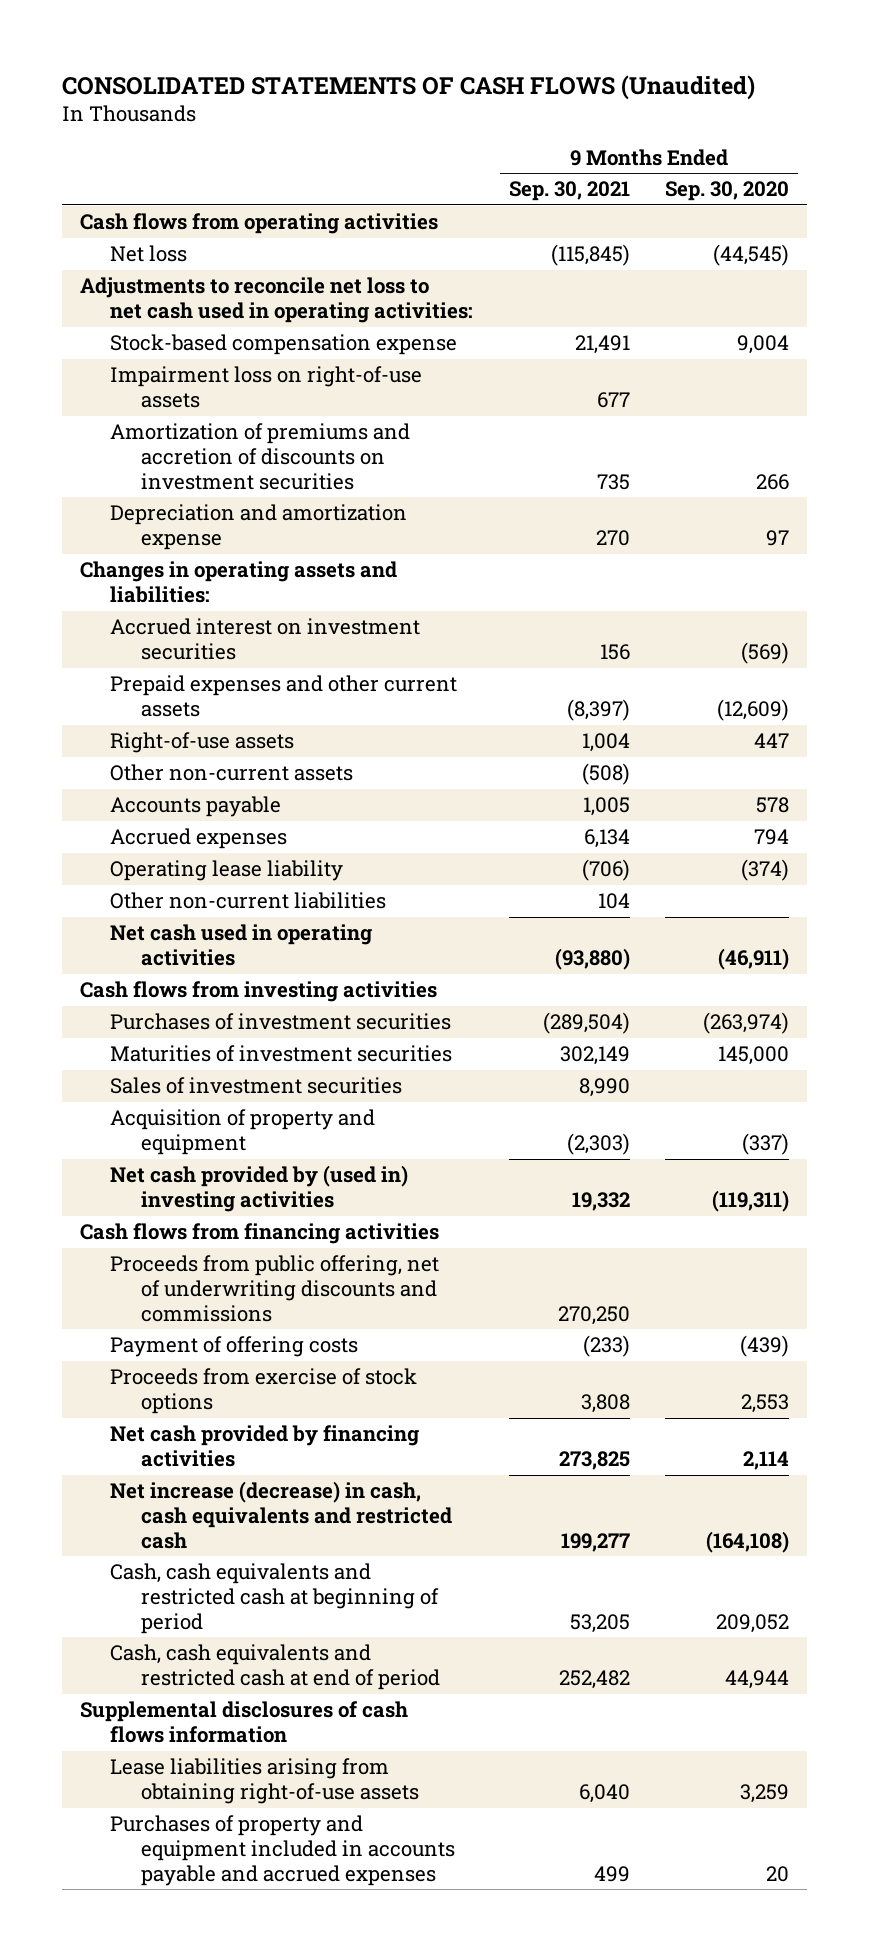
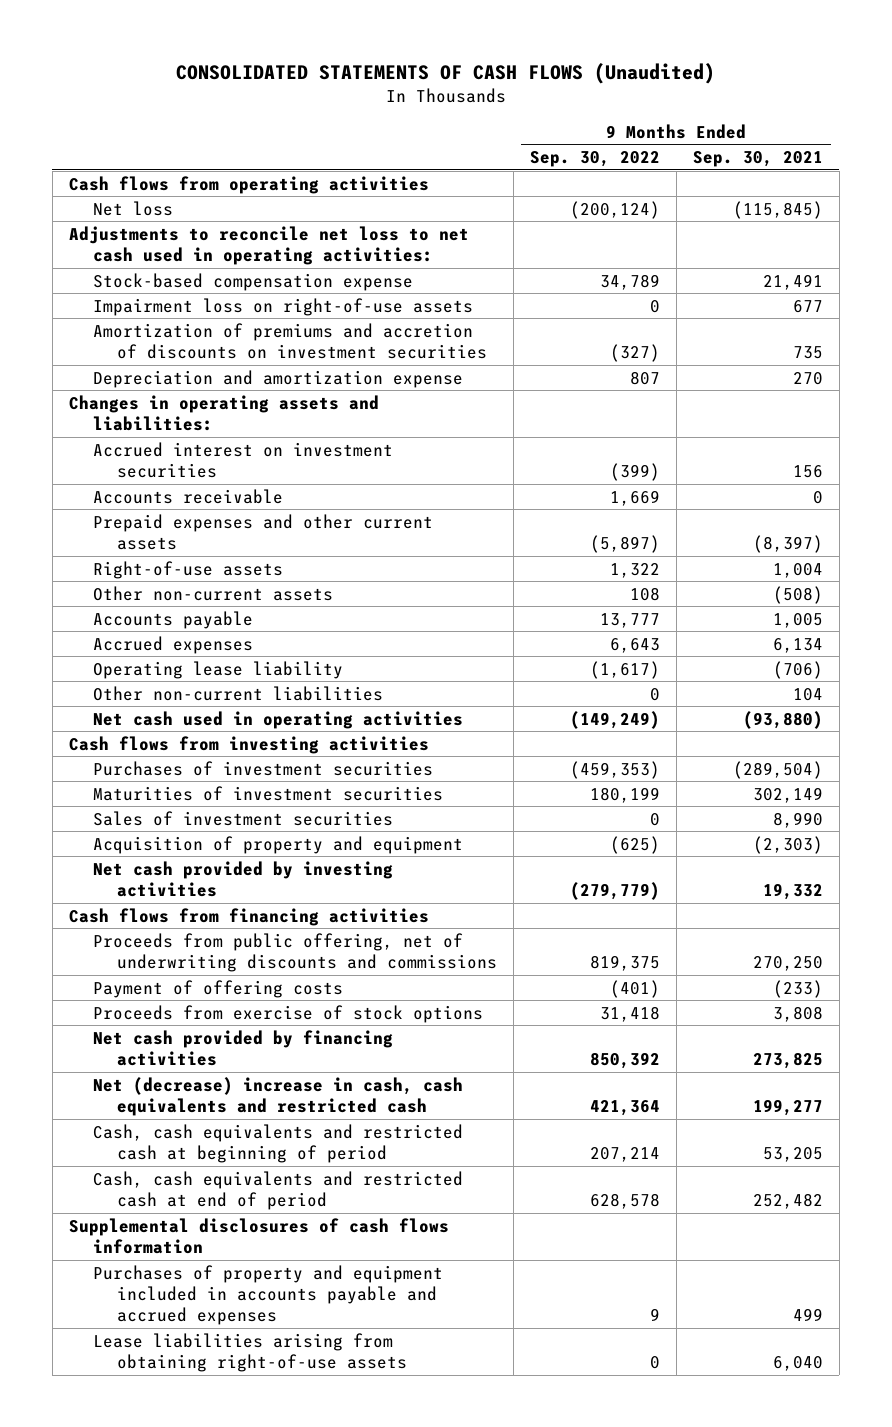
[665,181,790,202] Sep. 30, 2020 -> none
none -> [529,151,660,168] Sep. 30, 2022
none -> [92,488,283,504] Accounts receivable
[110,1165,409,1213] Net cash provided by (used in) investing activities -> [92,860,393,897] Net cash provided by investing activities
[110,1481,453,1550] Net increase (decrease) in cash, cash equivalents and restricted cash -> [92,1076,463,1116] Net (decrease) increase in cash, cash equivalents and restricted cash
[110,1758,420,1805] Lease liabilities arising from obtaining right-of-use assets -> [92,1332,407,1372] Lease liabilities arising from obtaining right-of-use assets

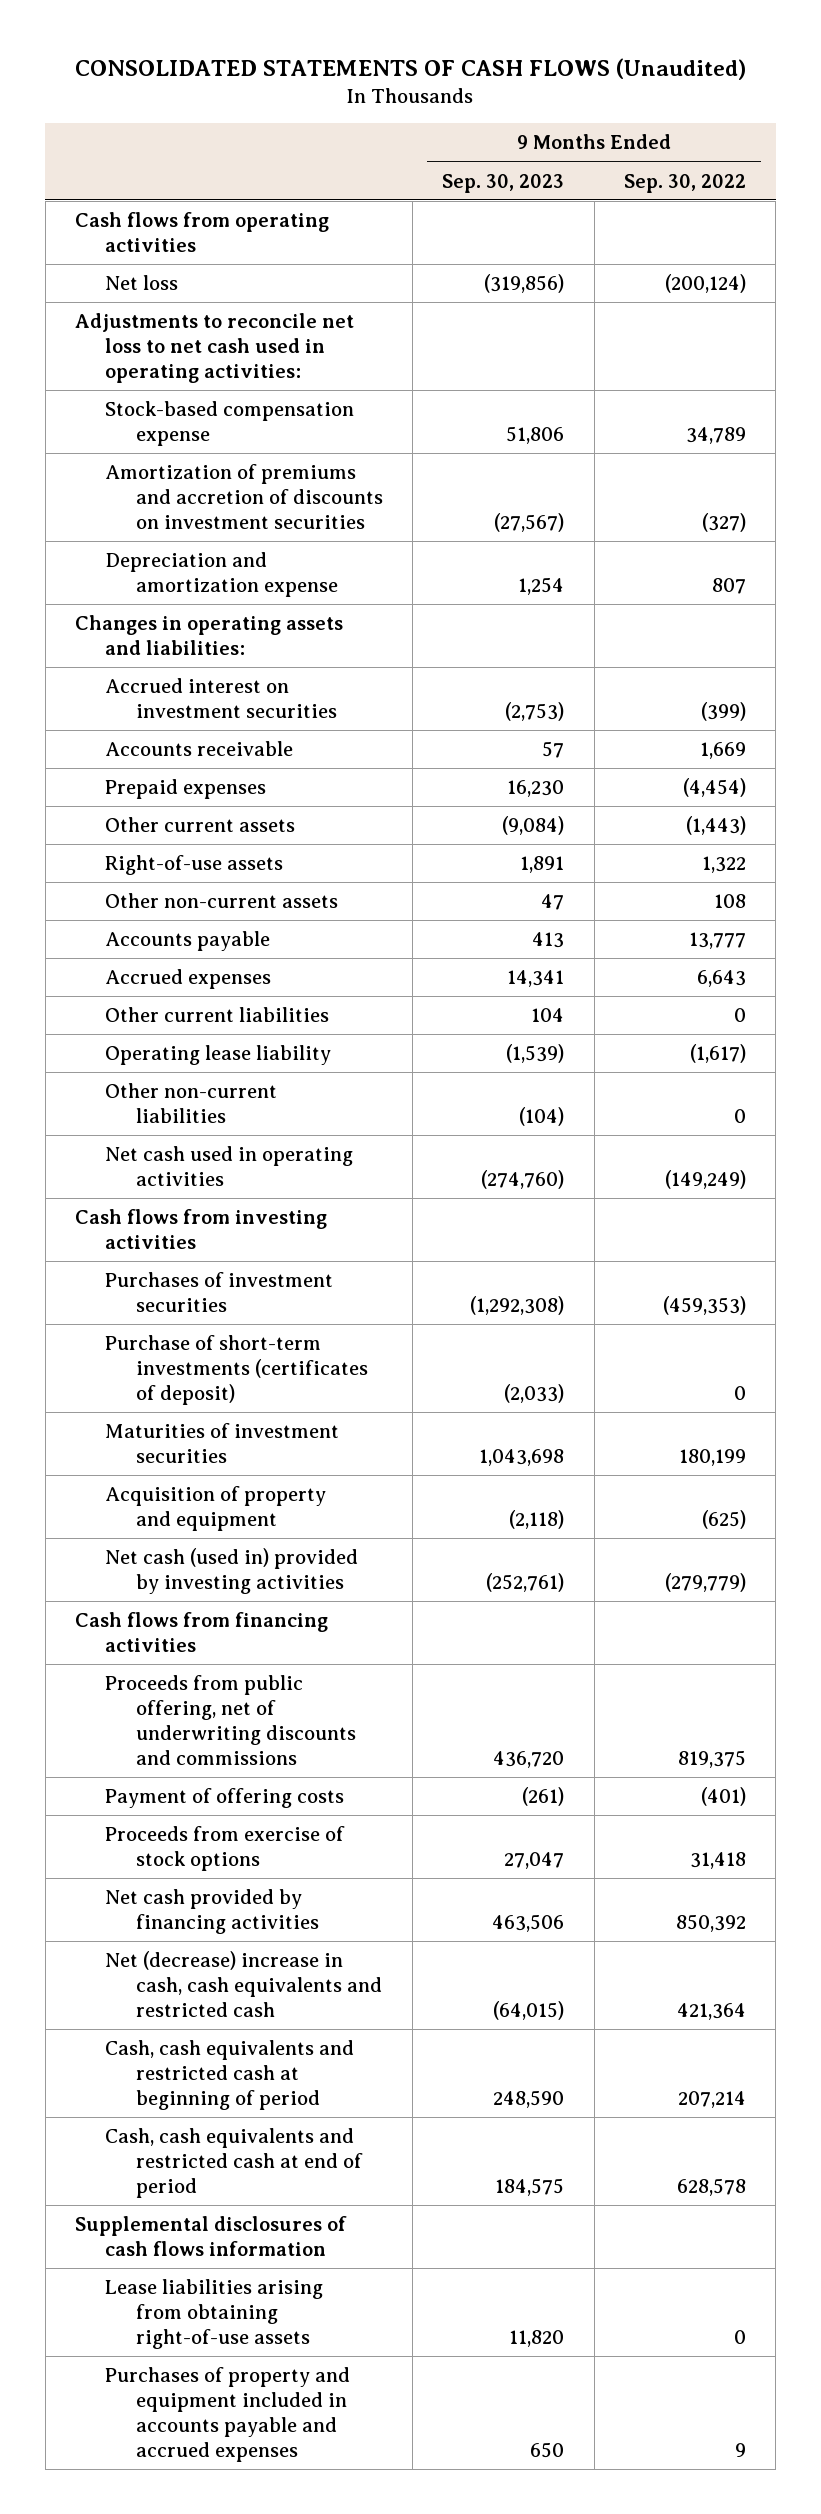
[692,151,823,168] Sep. 30, 2021 -> none
none -> [442,173,565,193] Sep. 30, 2023
[92,297,473,316] Impairment loss on right-of-use assets -> none
[92,513,433,550] Prepaid expenses and other current assets -> [105,778,267,799] Prepaid expenses
[589,534,660,553] (5,897) -> [682,777,746,797] (4,454)
none -> [105,816,296,832] Other current assets
none -> [105,1006,330,1022] Other current liabilities
none -> [105,1334,368,1405] Purchase of short-term investments (certificates of deposit)
[92,810,393,826] Sales of investment securities -> none
[92,860,393,897] Net cash provided by investing activities -> [105,1547,359,1594] Net cash (used in) provided by investing activities
[92,1264,443,1326] Purchases of property and equipment included in accounts payable and accrued expenses -> [105,2366,351,2462] Purchases of property and equipment included in accounts payable and accrued expenses

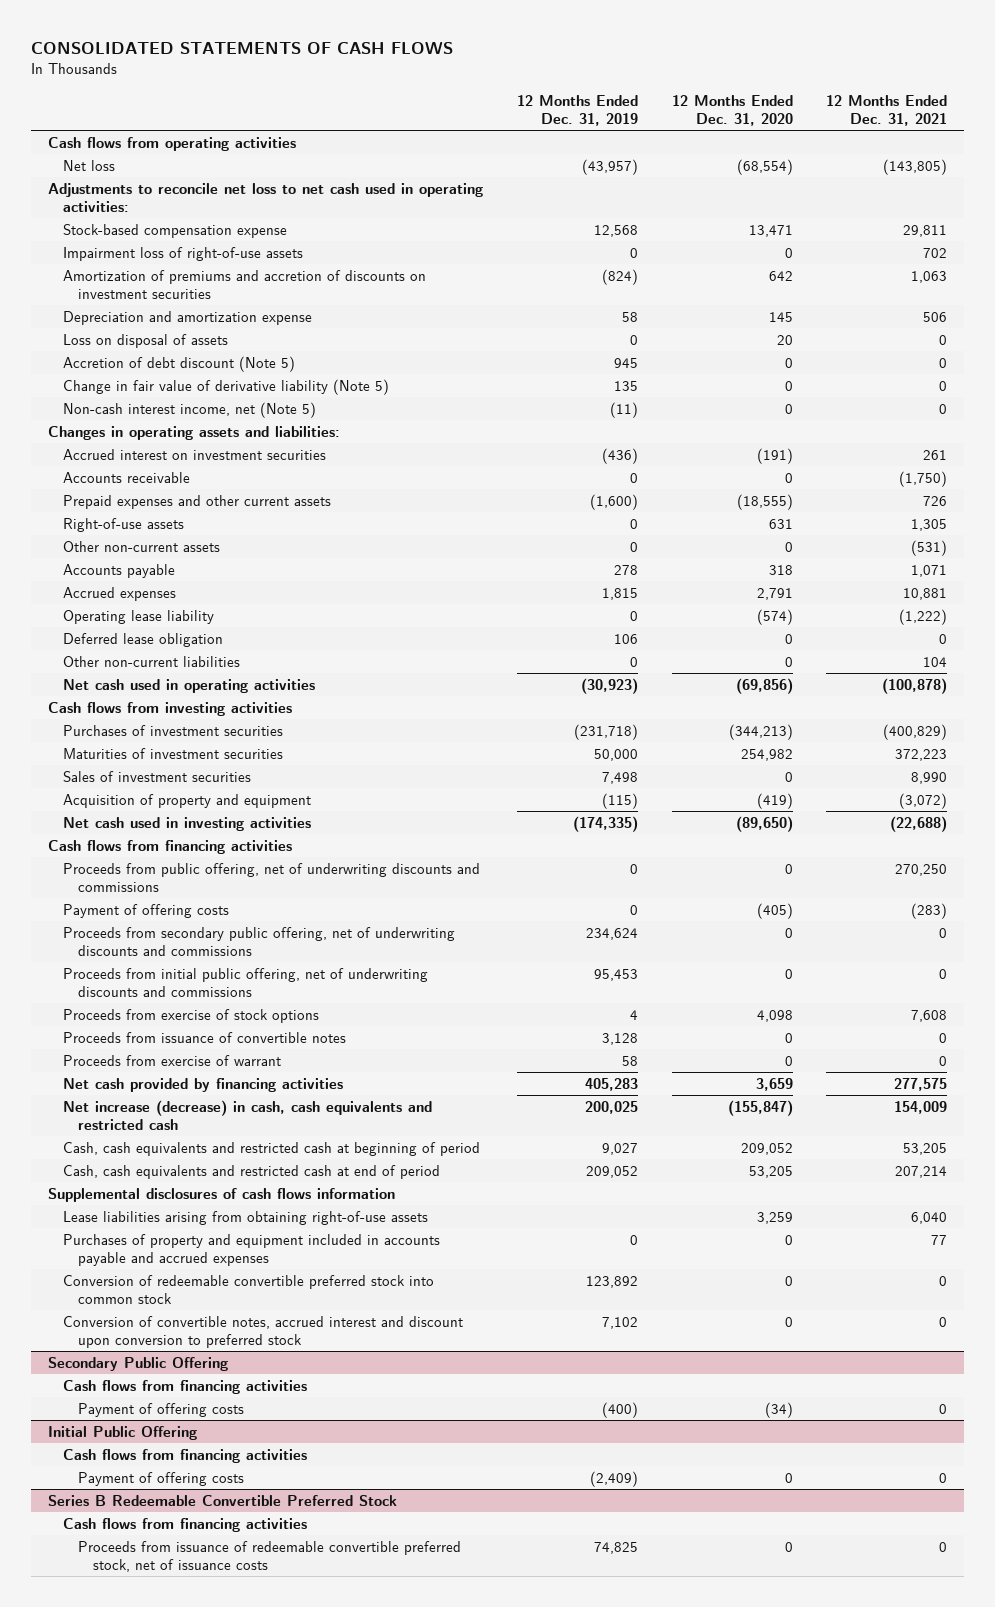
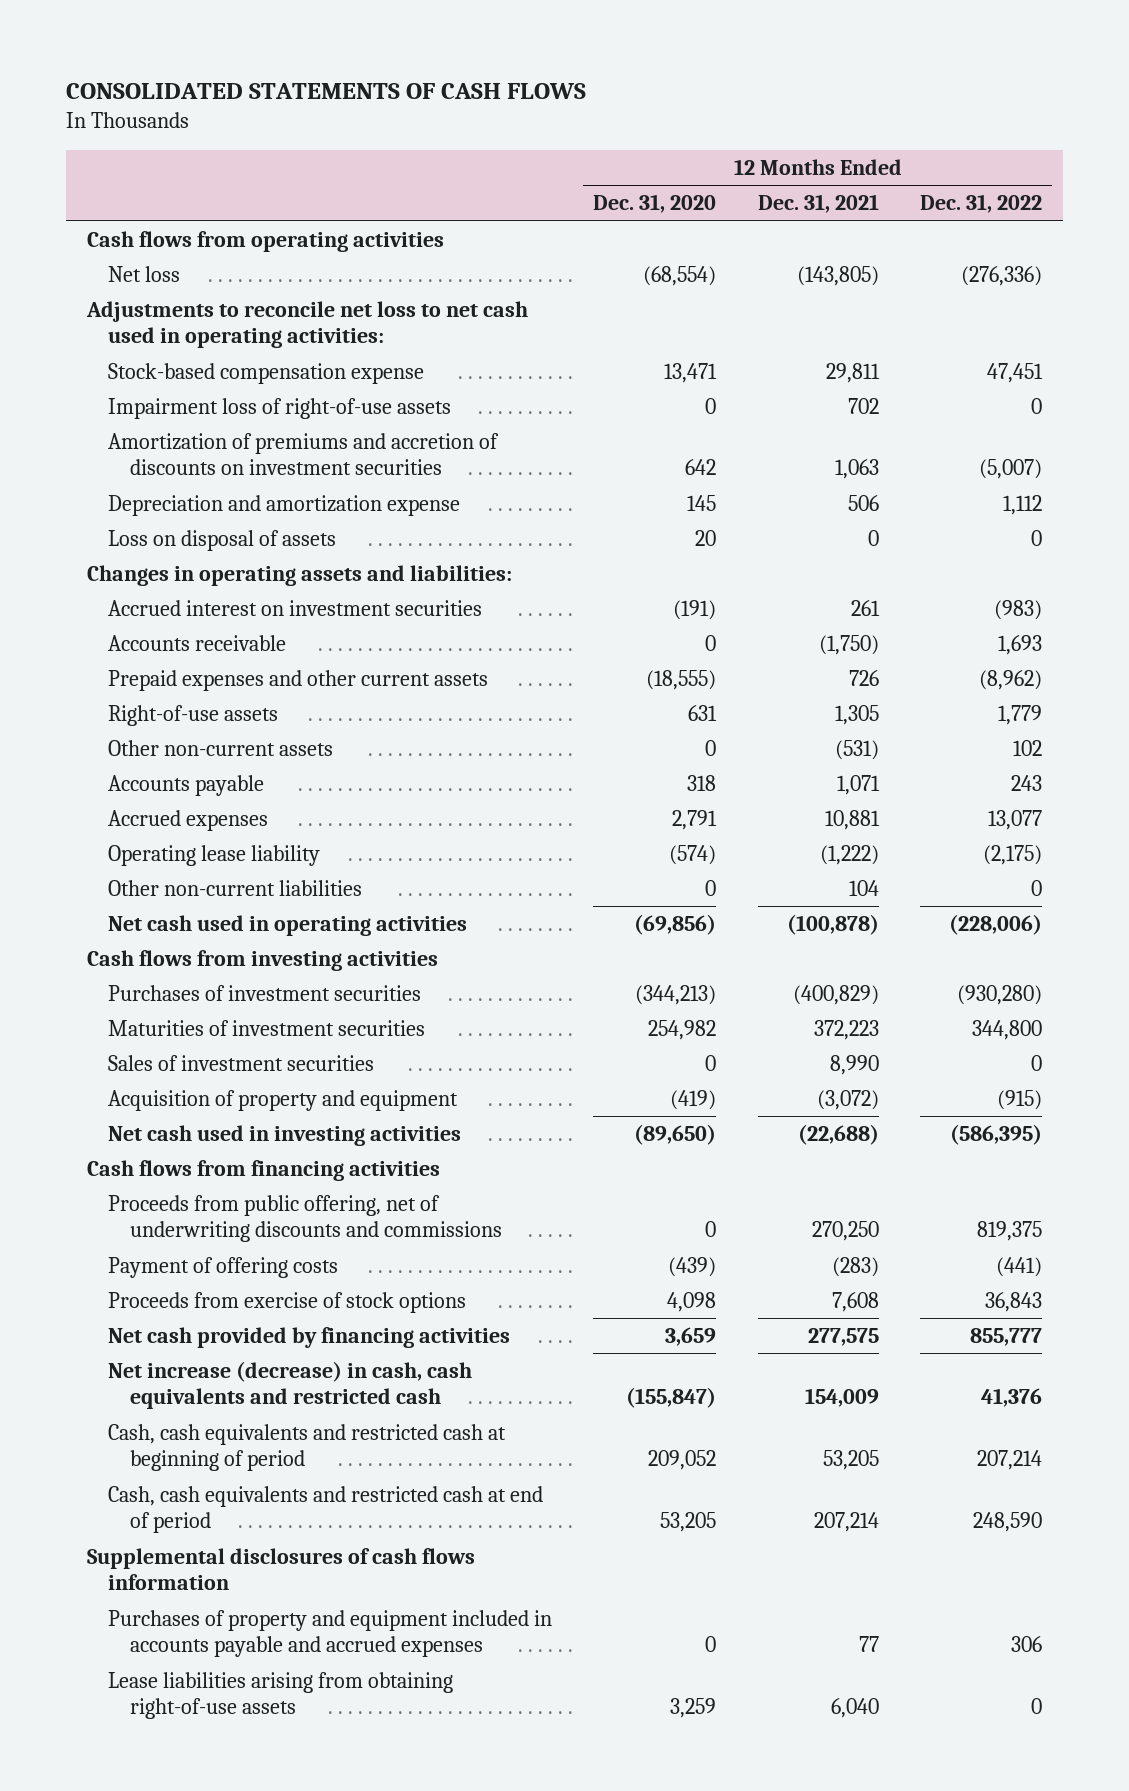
[516,94,638,127] 12 Months Ended Dec. 31, 2019 -> none
none -> [920,194,1043,214] Dec. 31, 2022
[62,355,295,372] Accretion of debt discount (Note 5) -> none
[62,378,389,395] Change in fair value of derivative liability (Note 5) -> none
[62,401,316,418] Non-cash interest income, net (Note 5) -> none
[62,632,223,647] Deferred lease obligation -> none
[62,926,455,956] Proceeds from secondary public offering, net of underwriting discounts and commissions -> none
[62,967,428,997] Proceeds from initial public offering, net of underwriting discounts and commissions -> none
[756,902,793,919] (405) -> [668,1256,717,1277] (439)
[62,1031,346,1043] Proceeds from issuance of convertible notes -> none
[62,1054,281,1066] Proceeds from exercise of warrant -> none
[62,1274,434,1304] Conversion of redeemable convertible preferred stock into common stock -> none
[62,1315,463,1348] Conversion of convertible notes, accrued interest and discount upon conversion to preferred stock -> none
[47,1356,228,1371] Secondary Public Offering -> none
[62,1379,307,1394] Cash flows from financing activities -> none
[77,1402,244,1417] Payment of offering costs -> none
[47,1425,197,1440] Initial Public Offering -> none
[62,1448,307,1463] Cash flows from financing activities -> none
[77,1471,244,1486] Payment of offering costs -> none
[47,1494,397,1506] Series B Redeemable Convertible Preferred Stock -> none
[62,1517,307,1532] Cash flows from financing activities -> none
[77,1540,461,1572] Proceeds from issuance of redeemable convertible preferred stock, net of issuance costs -> none
[62,1210,428,1225] Lease liabilities arising from obtaining right-of-use assets -> [108,1671,454,1720] Lease liabilities arising from obtaining right-of-use assets

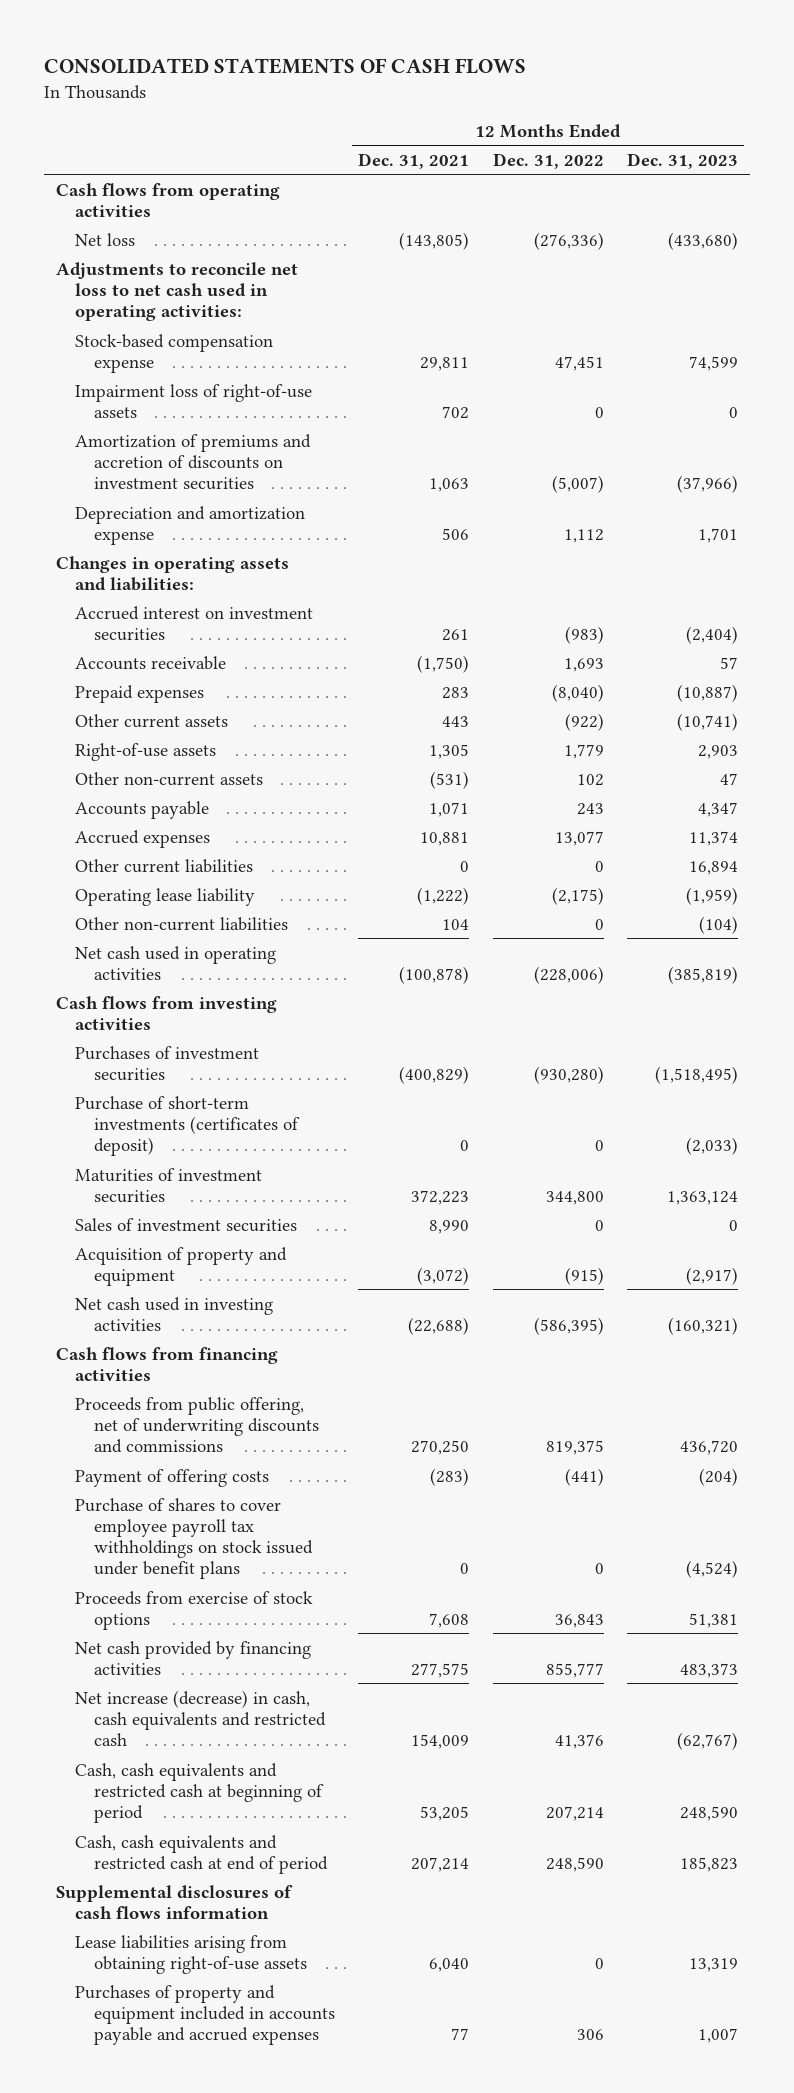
[593,194,717,214] Dec. 31, 2020 -> none
none -> [627,152,739,169] Dec. 31, 2023
[108,529,337,551] Loss on disposal of assets -> none
[108,669,489,691] Prepaid expenses and other current assets -> [74,684,204,703] Prepaid expenses
[848,669,879,686] 726 -> [442,686,470,699] 283
[979,669,1043,690] (8,962) -> [551,683,604,702] (8,040)
none -> [74,713,228,728] Other current assets
none -> [74,858,253,873] Other current liabilities
none -> [74,1095,300,1157] Purchase of short-term investments (certificates of deposit)
none -> [74,1497,313,1580] Purchase of shares to cover employee payroll tax withholdings on stock issued under benefit plans
[108,1609,553,1658] Purchases of property and equipment included in accounts payable and accrued expenses -> [74,1984,335,2046] Purchases of property and equipment included in accounts payable and accrued expenses

